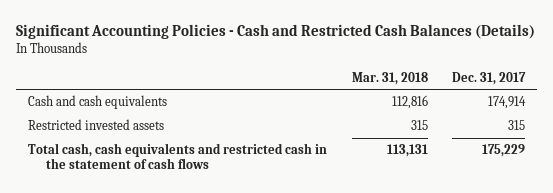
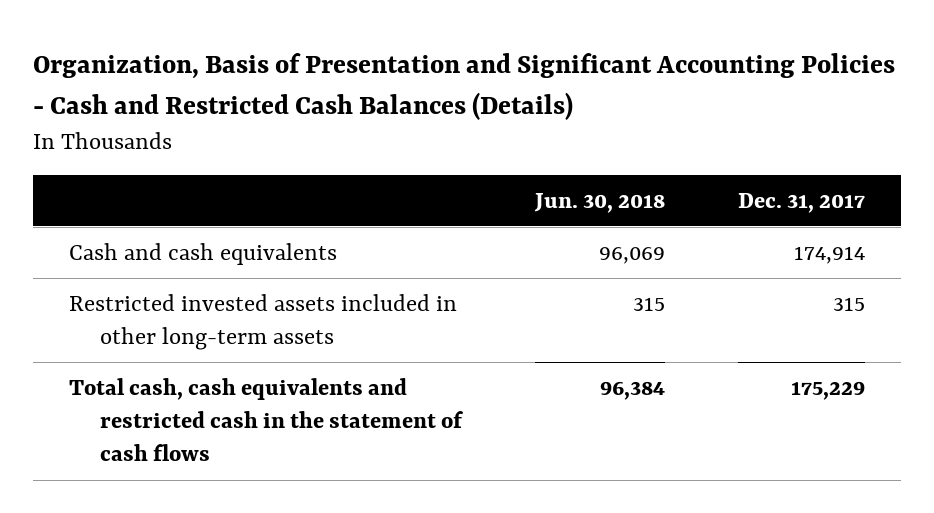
[15,23,535,39] Significant Accounting Policies - Cash and Restricted Cash Balances (Details) -> [32,53,895,120] Organization, Basis of Presentation and Significant Accounting Policies - Cash and Restricted Cash Balances (Details)
[351,71,428,85] Mar. 31, 2018 -> none
none -> [533,192,665,213] Jun. 30, 2018
[28,119,165,131] Restricted invested assets -> [69,293,458,351] Restricted invested assets included in other long-term assets

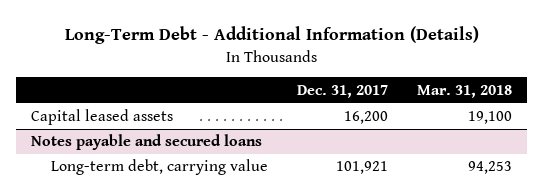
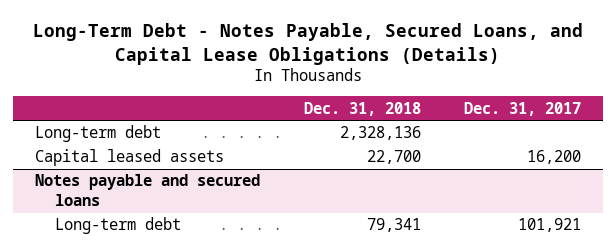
[64,26,479,45] Long-Term Debt - Additional Information (Details) -> [33,22,584,65] Long-Term Debt - Notes Payable, Secured Loans, and Capital Lease Obligations (Details)
[417,84,513,98] Mar. 31, 2018 -> none
none -> [303,101,421,116] Dec. 31, 2018
none -> [34,125,161,143] Long-term debt
[51,159,269,176] Long-term debt, carrying value -> [54,217,181,235] Long-term debt

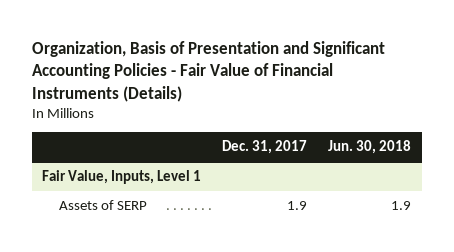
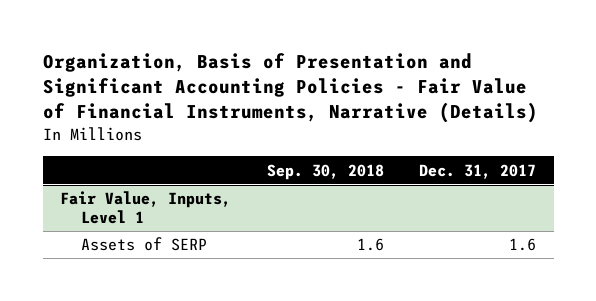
[31,40,385,102] Organization, Basis of Presentation and Significant Accounting Policies - Fair Value of Financial Instruments (Details) -> [42,52,538,124] Organization, Basis of Presentation and Significant Accounting Policies - Fair Value of Financial Instruments, Narrative (Details)
[328,140,412,155] Jun. 30, 2018 -> none
none -> [266,163,384,180] Sep. 30, 2018
[287,201,308,211] 1.9 -> [509,238,537,252] 1.6

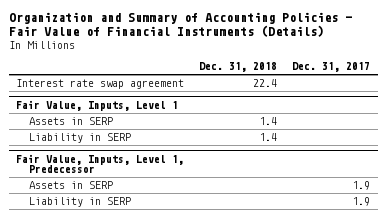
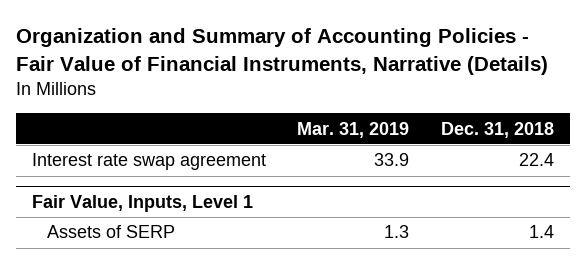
[8,12,352,38] Organization and Summary of Accounting Policies - Fair Value of Financial Instruments (Details) -> [15,28,548,76] Organization and Summary of Accounting Policies - Fair Value of Financial Instruments, Narrative (Details)
[292,61,371,72] Dec. 31, 2017 -> none
none -> [297,121,410,138] Mar. 31, 2019
[28,133,131,144] Liability in SERP -> none
[16,153,185,174] Fair Value, Inputs, Level 1, Predecessor -> none
[28,181,113,190] Assets in SERP -> none
[28,197,131,208] Liability in SERP -> none
[28,117,113,126] Assets in SERP -> [47,225,176,239] Assets of SERP

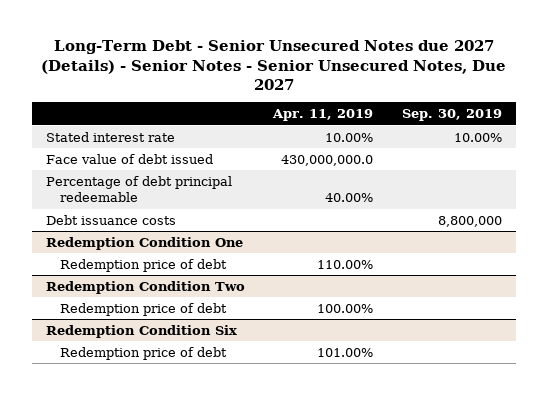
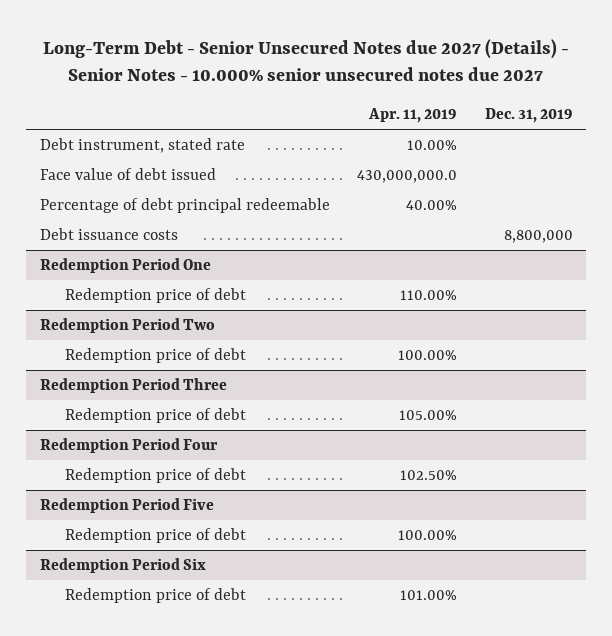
[40,40,506,90] Long-Term Debt - Senior Unsecured Notes due 2027 (Details) - Senior Notes - Senior Unsecured Notes, Due 2027 -> [43,38,570,82] Long-Term Debt - Senior Unsecured Notes due 2027 (Details) - Senior Notes - 10.000% senior unsecured notes due 2027
[401,109,502,122] Sep. 30, 2019 -> none
none -> [484,108,573,124] Dec. 31, 2019
[45,131,175,142] Stated interest rate -> [39,138,245,154] Debt instrument, stated rate
[45,236,243,250] Redemption Condition One -> [39,258,211,274] Redemption Period One
[45,280,245,294] Redemption Condition Two -> [39,318,215,334] Redemption Period Two
[45,324,237,338] Redemption Condition Six -> [39,378,227,394] Redemption Period Three
none -> [64,408,246,424] Redemption price of debt
none -> [39,438,218,454] Redemption Period Four
none -> [64,468,246,484] Redemption price of debt
none -> [39,498,214,514] Redemption Period Five
none -> [64,528,246,544] Redemption price of debt
none -> [39,558,206,574] Redemption Period Six

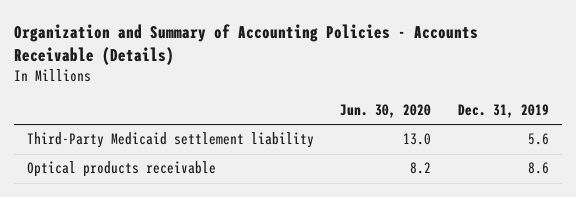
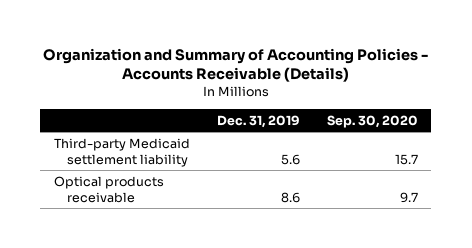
[340,104,432,119] Jun. 30, 2020 -> none
none -> [326,114,418,128] Sep. 30, 2020
[27,132,315,149] Third-Party Medicaid settlement liability -> [53,137,190,167] Third-party Medicaid settlement liability

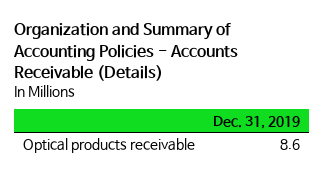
[326,114,418,128] Sep. 30, 2020 -> none
[53,137,190,167] Third-party Medicaid settlement liability -> none

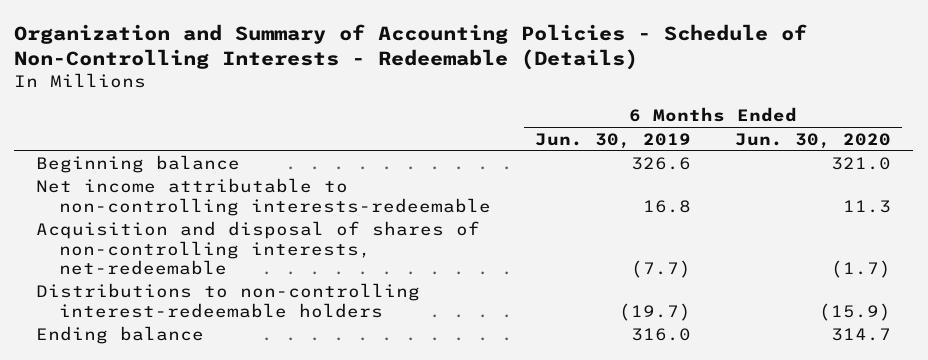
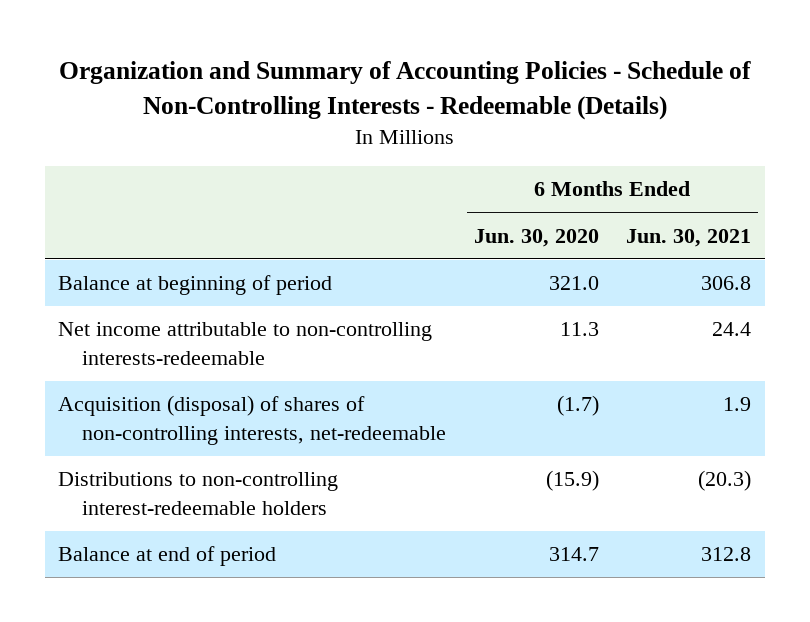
[534,132,691,149] Jun. 30, 2019 -> none
none -> [626,228,752,247] Jun. 30, 2021
[36,155,241,174] Beginning balance -> [58,275,333,296] Balance at beginning of period
[36,221,481,275] Acquisition and disposal of shares of non-controlling interests, net-redeemable -> [58,395,447,446] Acquisition (disposal) of shares of non-controlling interests, net-redeemable
[36,326,205,345] Ending balance -> [58,546,277,567] Balance at end of period

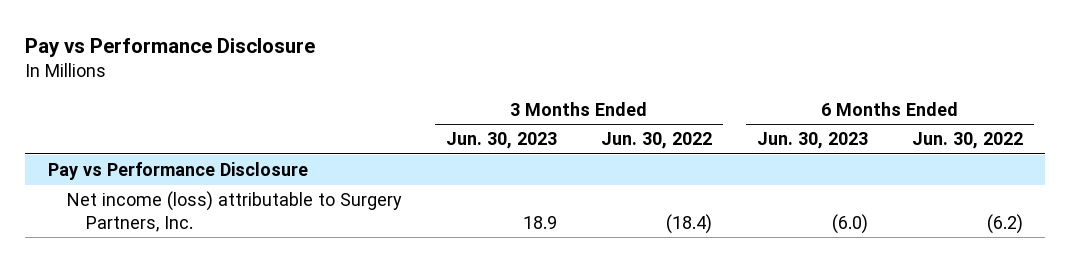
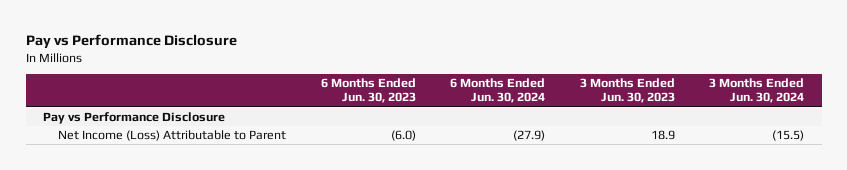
[601,132,713,150] Jun. 30, 2022 -> none
[911,132,1023,150] Jun. 30, 2022 -> none
none -> [450,78,546,104] 6 Months Ended Jun. 30, 2024
none -> [709,78,805,104] 3 Months Ended Jun. 30, 2024
[66,191,402,232] Net income (loss) attributable to Surgery Partners, Inc. -> [57,130,286,142] Net Income (Loss) Attributable to Parent

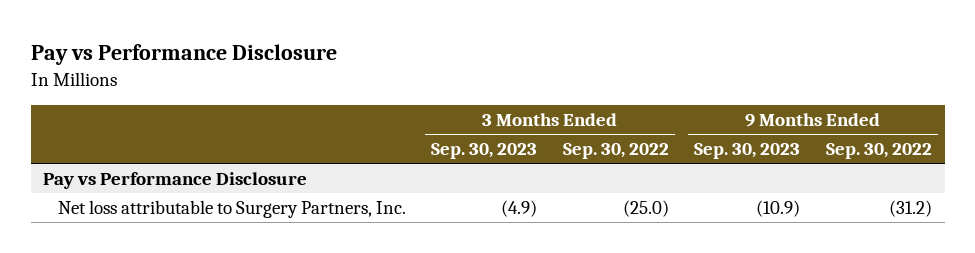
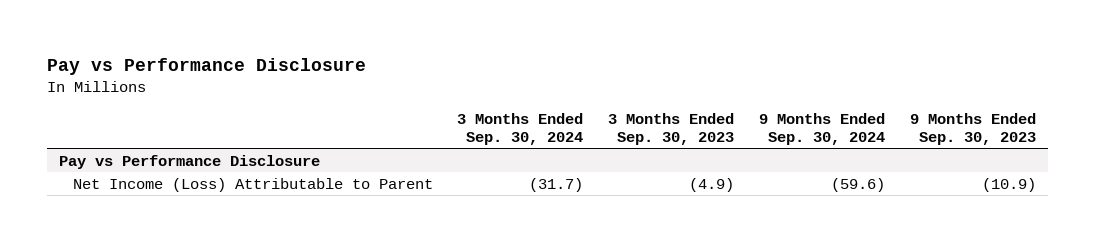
[562,143,669,160] Sep. 30, 2022 -> none
[826,143,933,160] Sep. 30, 2022 -> none
none -> [457,112,584,145] 3 Months Ended Sep. 30, 2024
none -> [758,112,885,145] 9 Months Ended Sep. 30, 2024
[57,199,406,218] Net loss attributable to Surgery Partners, Inc. -> [72,177,433,192] Net Income (Loss) Attributable to Parent

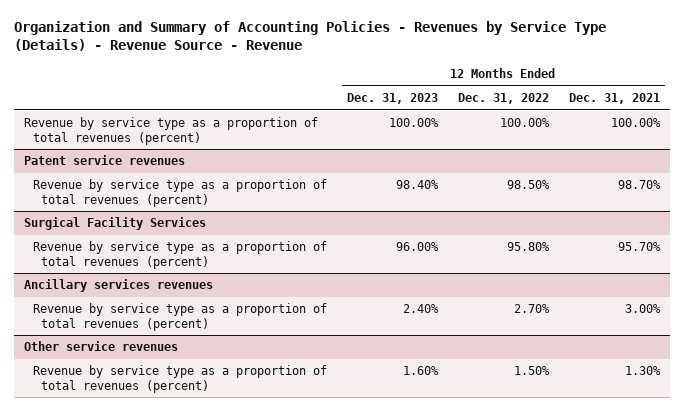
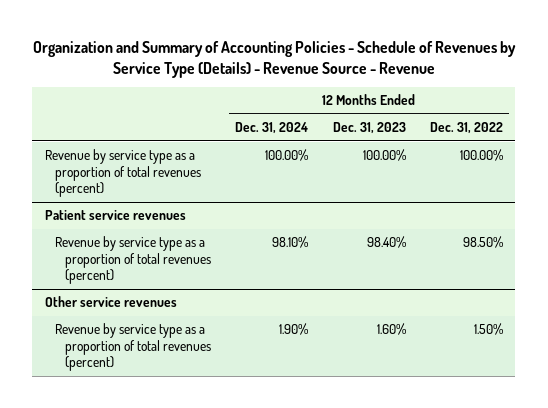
[13,21,606,52] Organization and Summary of Accounting Policies - Revenues by Service Type (Details) - Revenue Source - Revenue -> [32,41,516,78] Organization and Summary of Accounting Policies - Schedule of Revenues by Service Type (Details) - Revenue Source - Revenue
[569,92,661,104] Dec. 31, 2021 -> none
none -> [235,122,309,135] Dec. 31, 2024
[24,155,186,166] Patent service revenues -> [44,210,186,221] Patient service revenues
[24,217,207,231] Surgical Facility Services -> none
[32,241,327,269] Revenue by service type as a proportion of total revenues (percent) -> none
[24,279,214,293] Ancillary services revenues -> none
[32,303,327,331] Revenue by service type as a proportion of total revenues (percent) -> none

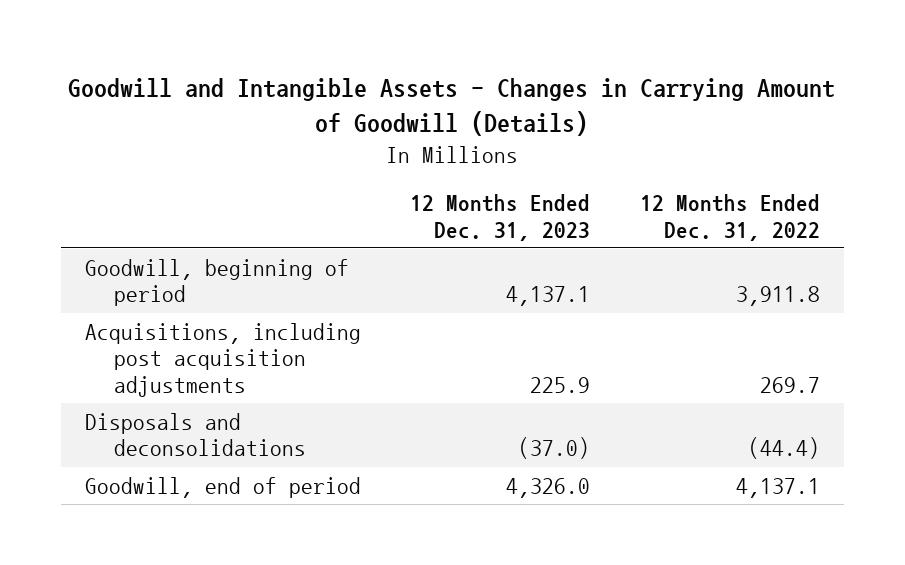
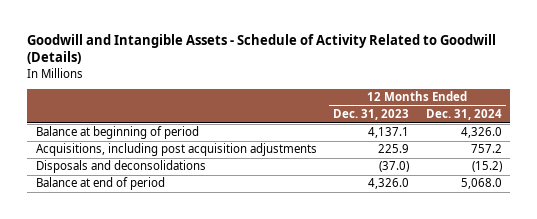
[68,77,836,137] Goodwill and Intangible Assets - Changes in Carrying Amount of Goodwill (Details) -> [27,33,497,65] Goodwill and Intangible Assets - Schedule of Activity Related to Goodwill (Details)
[639,194,820,241] 12 Months Ended Dec. 31, 2022 -> none
none -> [425,109,502,121] Dec. 31, 2024
[85,258,350,307] Goodwill, beginning of period -> [35,126,199,140] Balance at beginning of period
[85,476,362,498] Goodwill, end of period -> [35,177,165,191] Balance at end of period

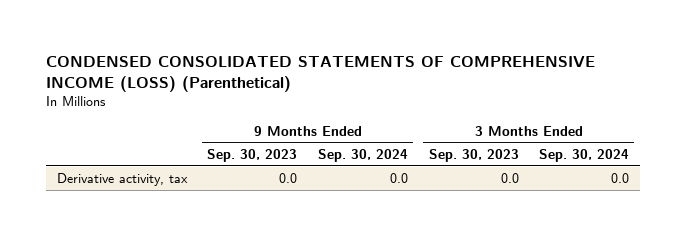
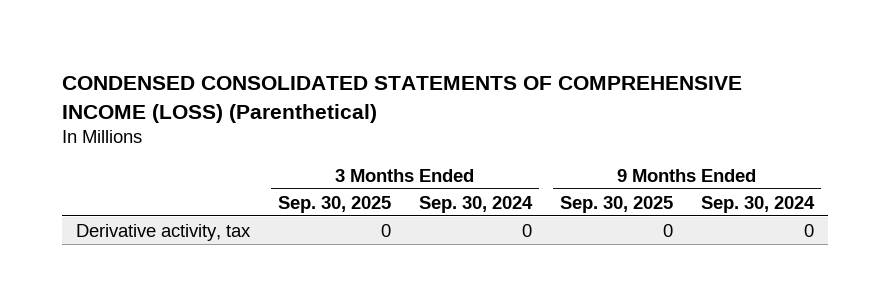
[207,149,298,163] Sep. 30, 2023 -> none
[428,149,519,163] Sep. 30, 2023 -> none
none -> [277,195,391,213] Sep. 30, 2025
none -> [560,195,674,213] Sep. 30, 2025
[389,173,408,184] 0.0 -> [804,223,815,237] 0
[611,173,630,184] 0.0 -> [521,223,532,237] 0

